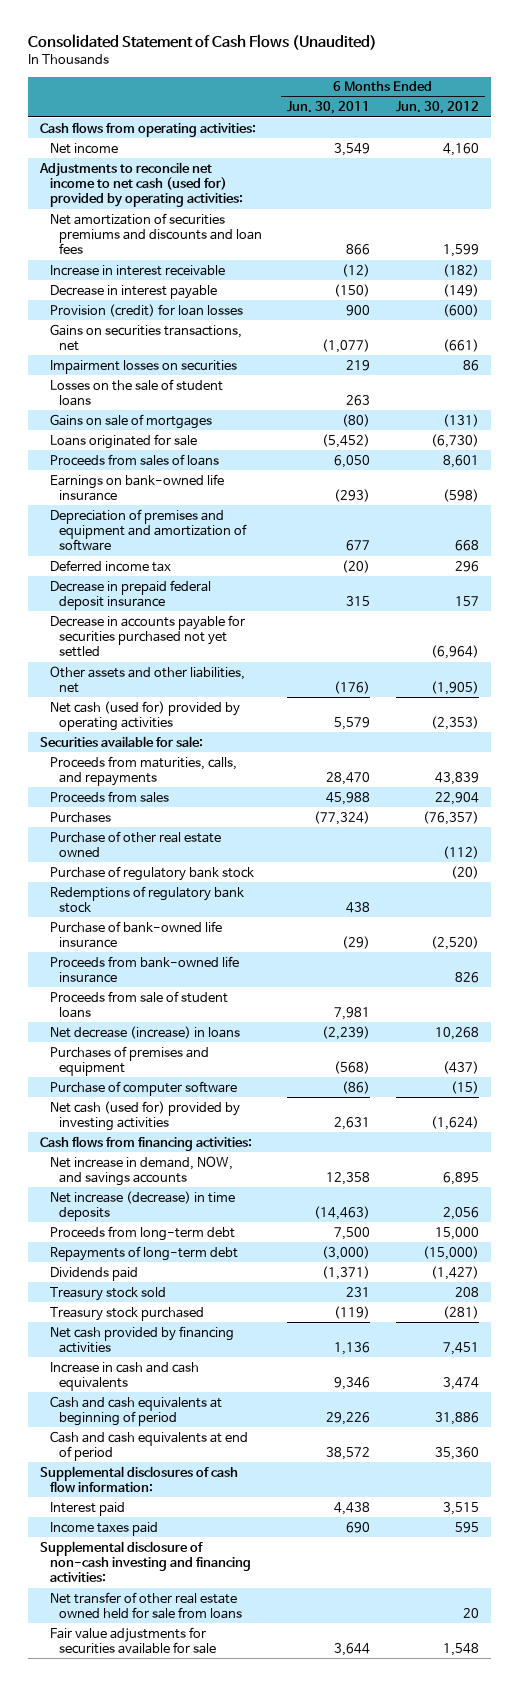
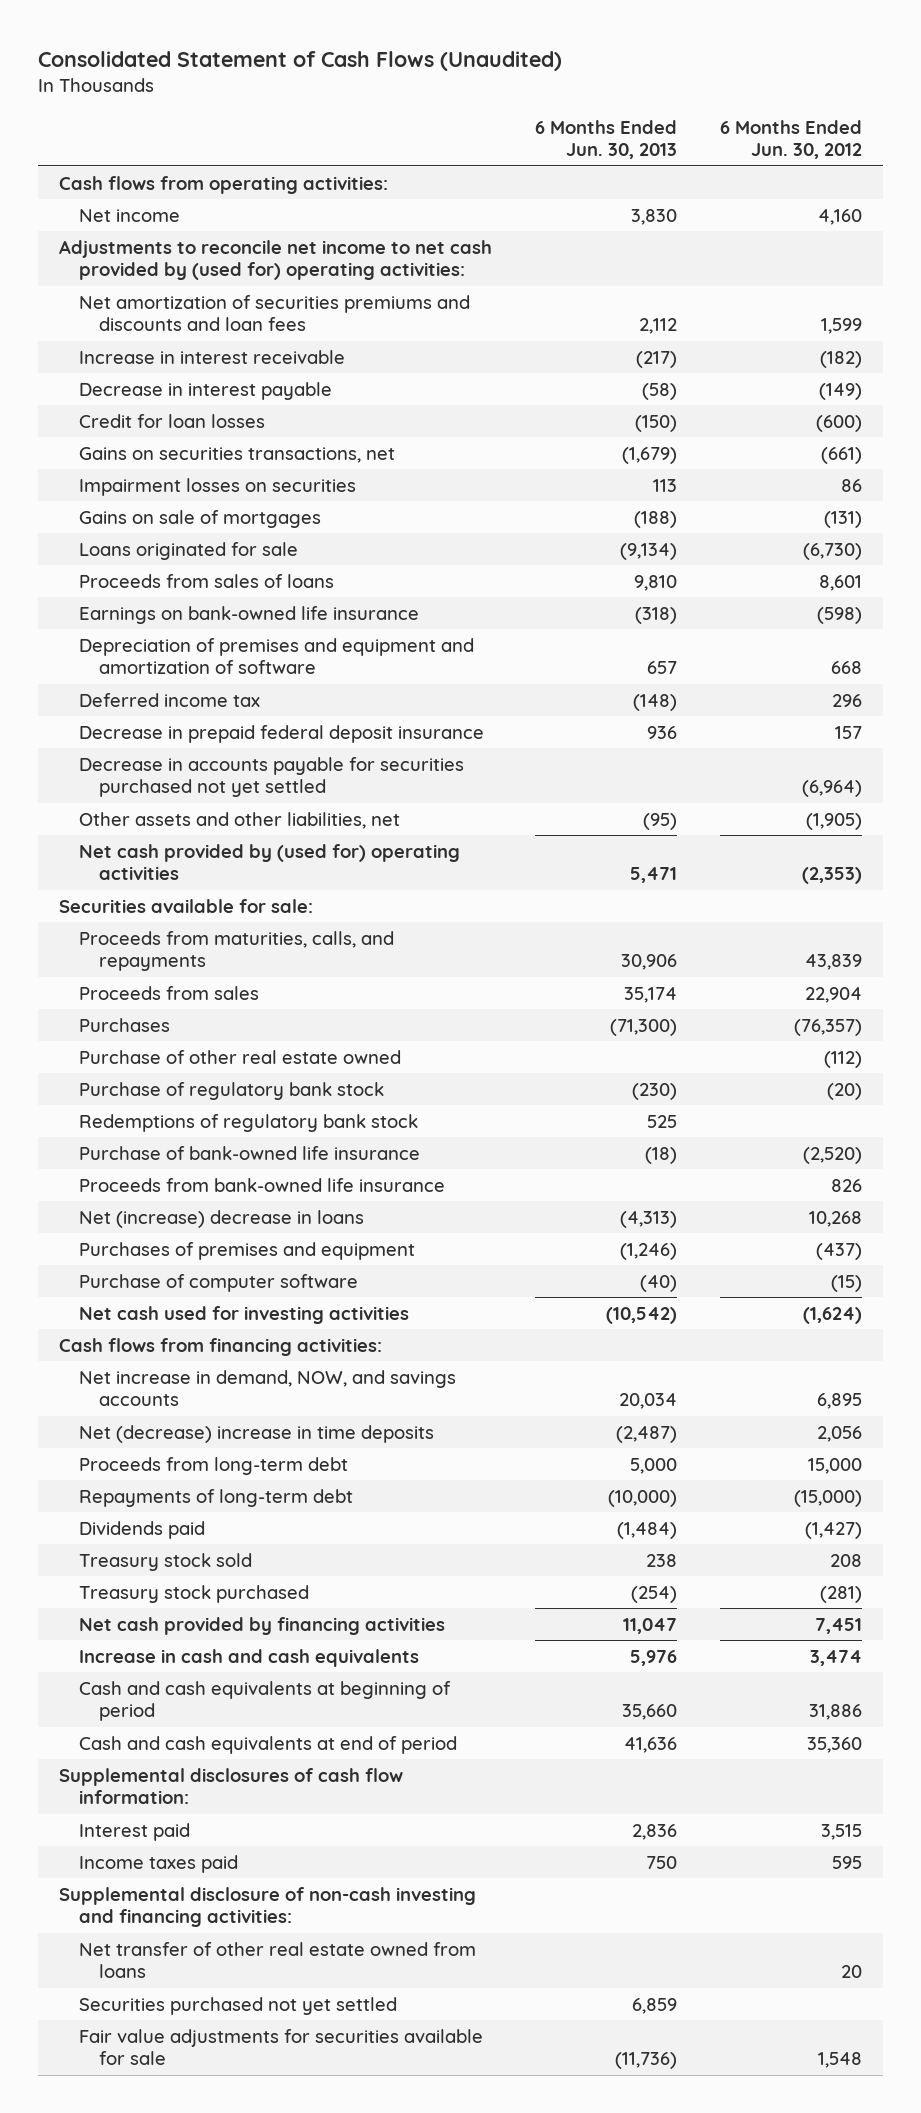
[287,101,371,115] Jun. 30, 2011 -> none
none -> [535,119,678,160] 6 Months Ended Jun. 30, 2013
[39,161,243,208] Adjustments to reconcile net income to net cash (used for) provided by operating activities: -> [59,239,493,281] Adjustments to reconcile net income to net cash provided by (used for) operating activities:
[49,303,243,317] Provision (credit) for loan losses -> [79,413,266,428] Credit for loan losses
[49,378,223,406] Losses on the sale of student loans -> none
[49,700,240,731] Net cash (used for) provided by operating activities -> [79,843,461,881] Net cash provided by (used for) operating activities
[49,990,228,1018] Proceeds from sale of student loans -> none
[49,1025,240,1039] Net decrease (increase) in loans -> [79,1209,365,1228] Net (increase) decrease in loans
[49,1100,240,1131] Net cash (used for) provided by investing activities -> [79,1305,410,1324] Net cash used for investing activities
[49,1190,235,1221] Net increase (decrease) in time deposits -> [79,1424,435,1443] Net (decrease) increase in time deposits
[49,1591,243,1619] Net transfer of other real estate owned held for sale from loans -> [79,1941,477,1979] Net transfer of other real estate owned from loans
none -> [79,1996,398,2015] Securities purchased not yet settled

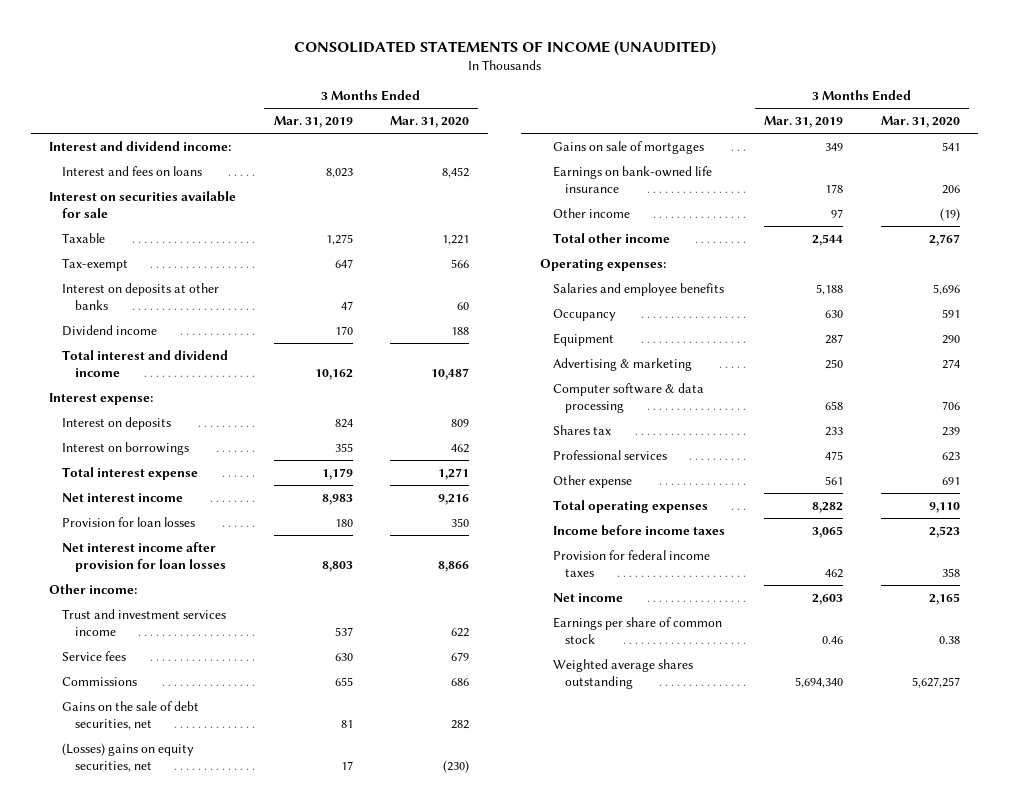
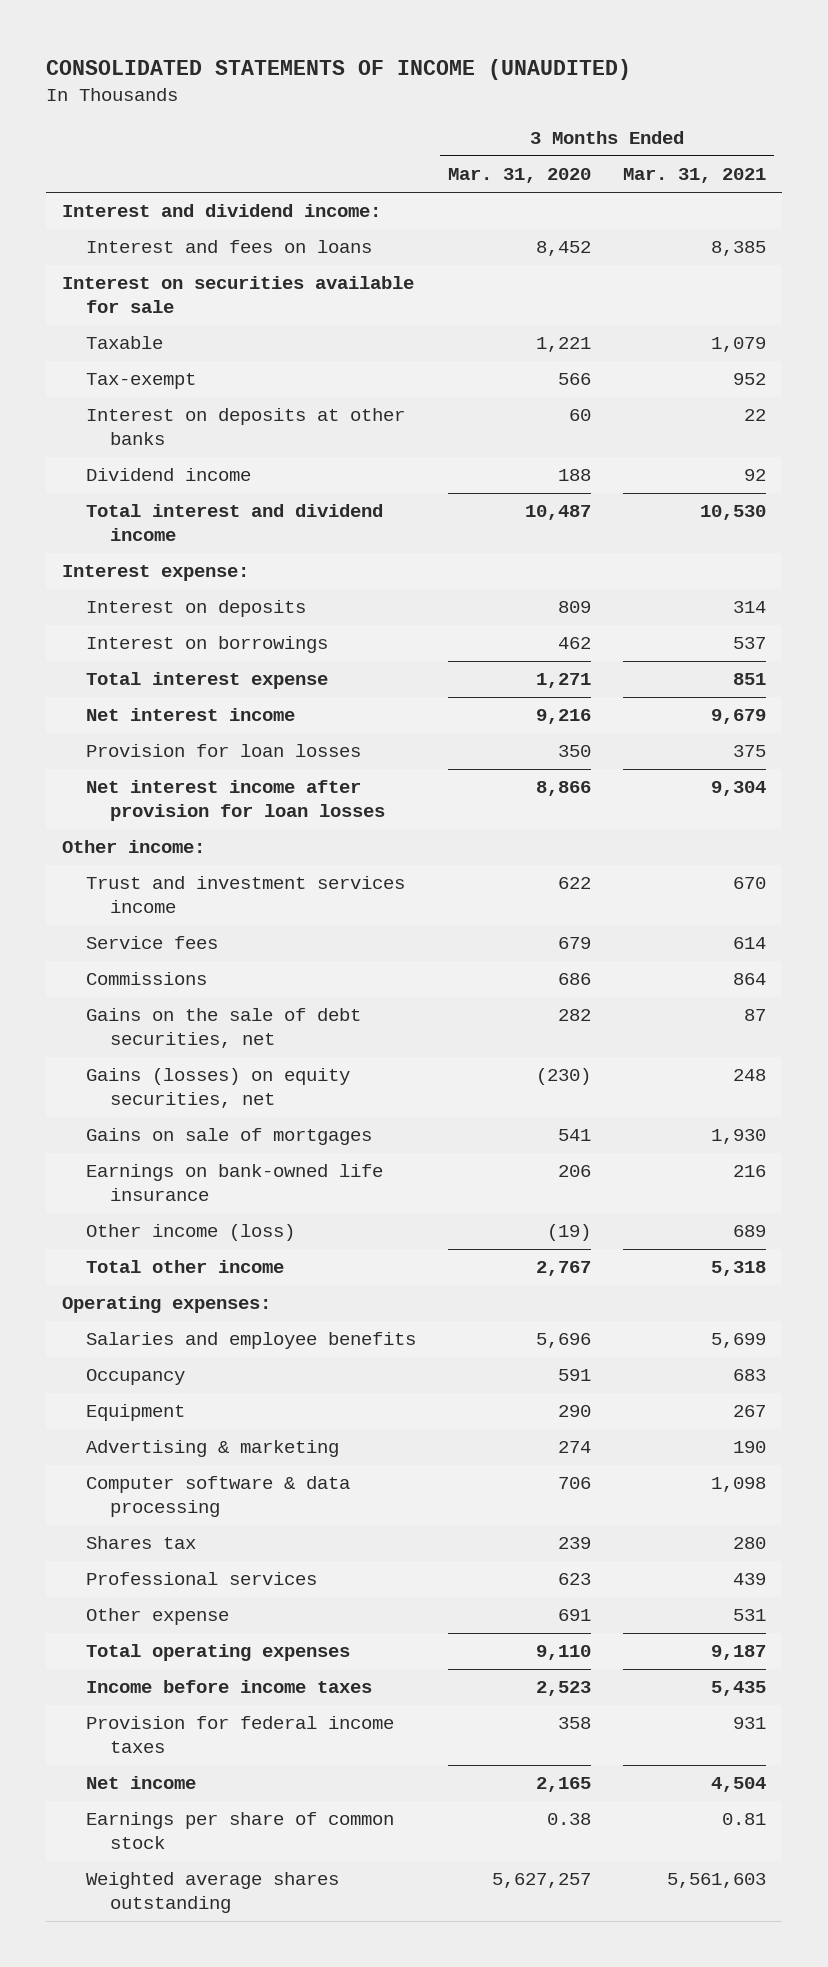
[273,116,353,129] Mar. 31, 2019 -> none
none -> [623,168,767,184] Mar. 31, 2021
[61,742,194,772] (Losses) gains on equity securities, net -> [86,1068,351,1108] Gains (losses) on equity securities, net
[552,207,630,218] Other income -> [86,1224,296,1242] Other income (loss)

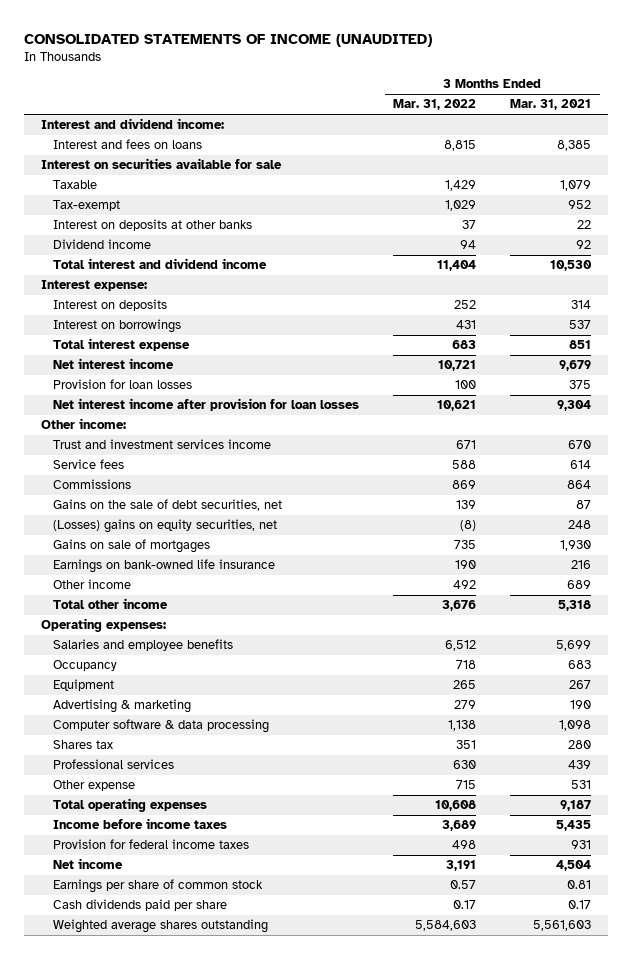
[448,168,592,184] Mar. 31, 2020 -> none
none -> [393,99,477,111] Mar. 31, 2022
[86,1068,351,1108] Gains (losses) on equity securities, net -> [52,519,277,534] (Losses) gains on equity securities, net
[86,1224,296,1242] Other income (loss) -> [52,579,131,590] Other income
none -> [52,899,227,912] Cash dividends paid per share

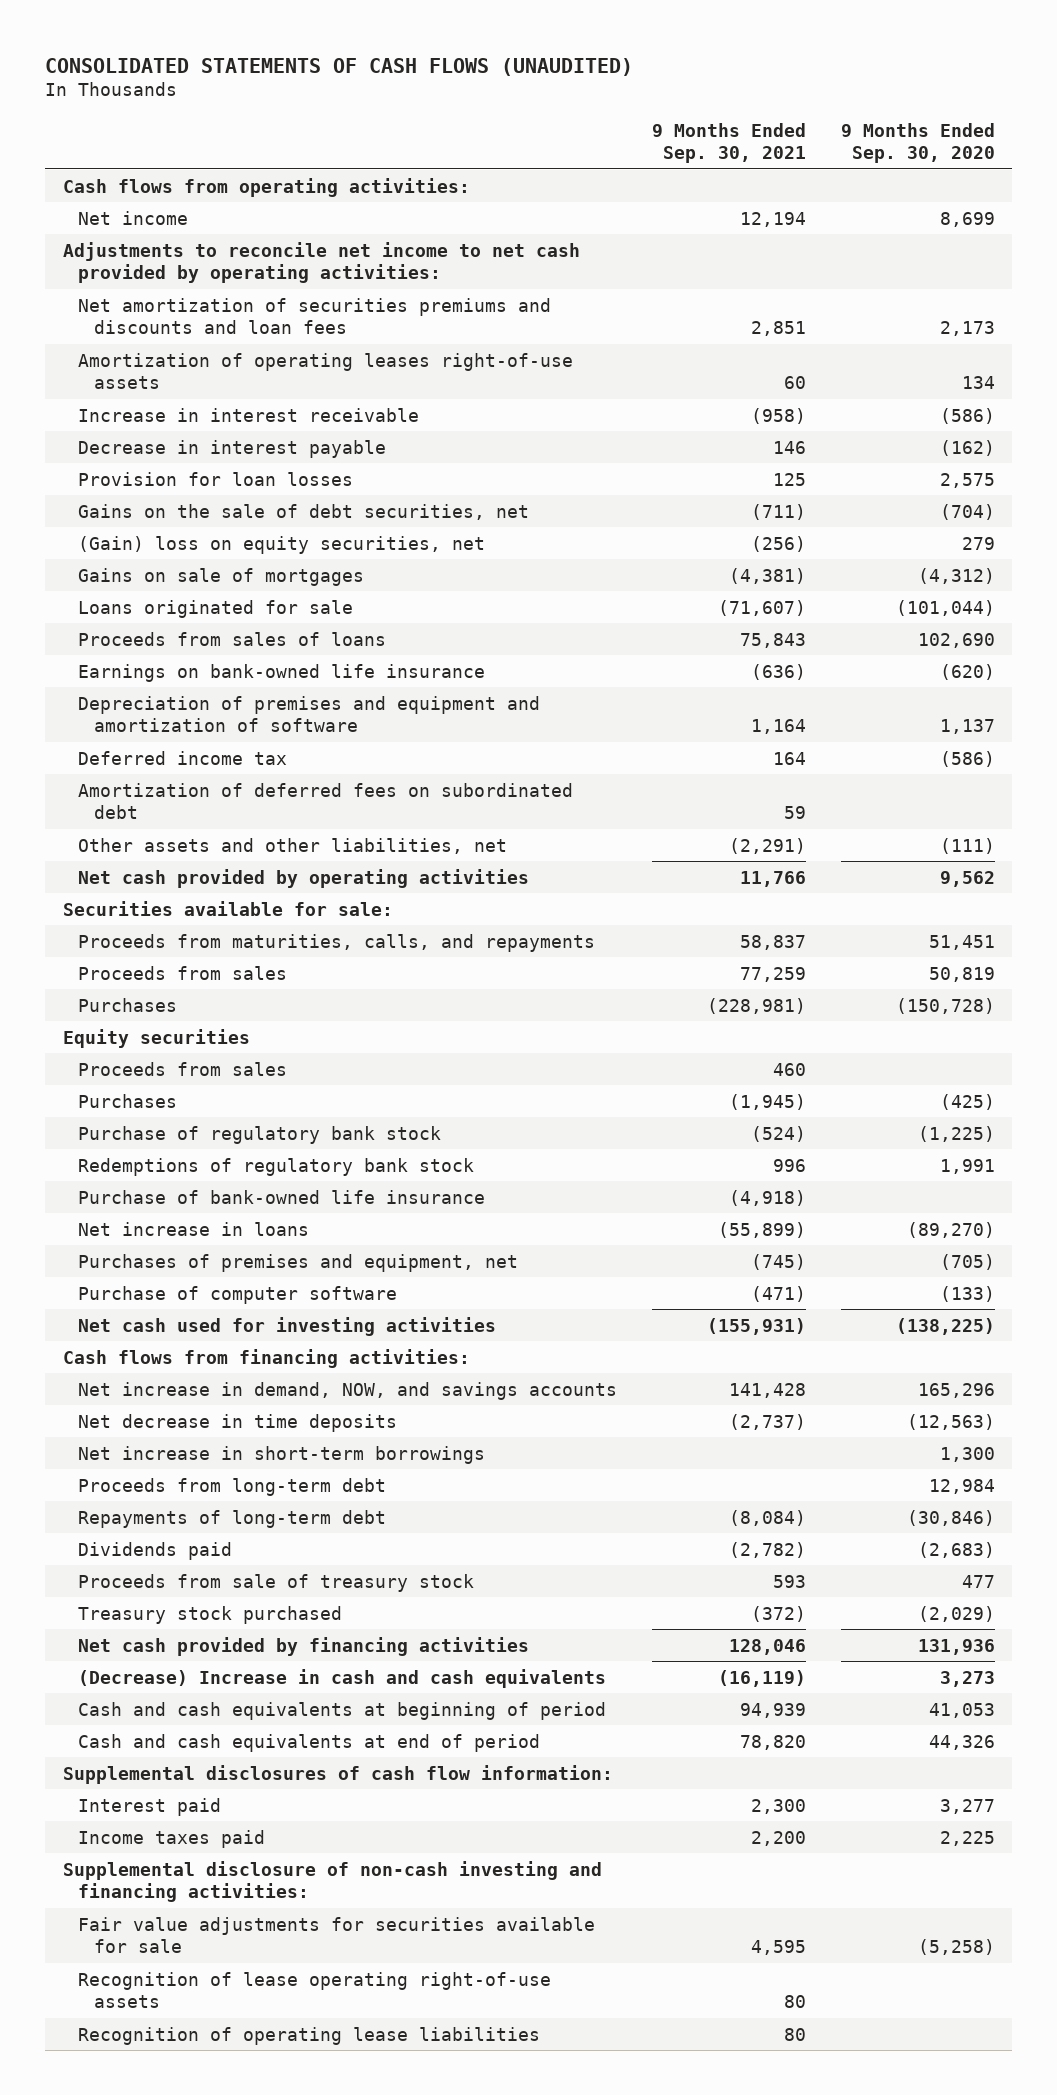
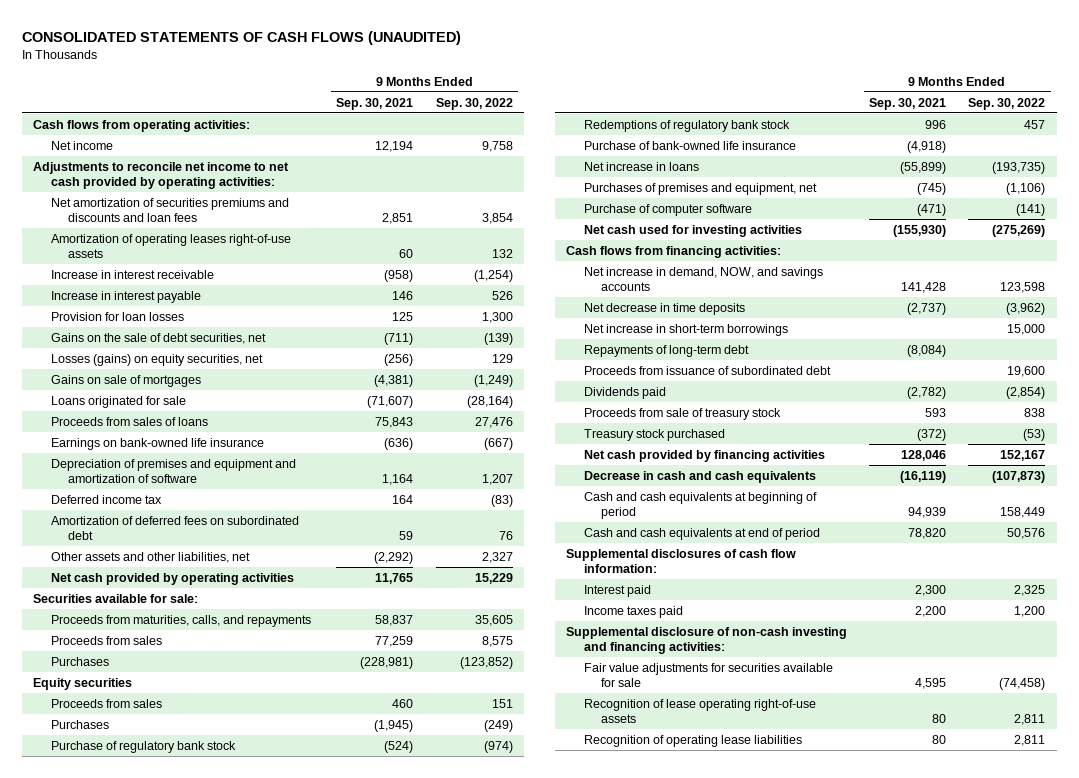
[840,122,995,164] 9 Months Ended Sep. 30, 2020 -> none
none -> [435,97,513,110] Sep. 30, 2022
[78,439,387,458] Decrease in interest payable -> [50,290,201,303] Increase in interest payable
[78,535,486,554] (Gain) loss on equity securities, net -> [50,353,263,366] Losses (gains) on equity securities, net
[728,837,806,854] (2,291) -> [374,551,414,564] (2,292)
[739,870,806,887] 11,766 -> [375,572,414,584] 11,765
[706,1317,806,1335] (155,931) -> [893,224,947,237] (155,930)
[78,1477,387,1496] Proceeds from long-term debt -> none
none -> [583,365,831,375] Proceeds from issuance of subordinated debt
[78,1668,607,1688] (Decrease) Increase in cash and cash equivalents -> [583,470,816,483] Decrease in cash and cash equivalents

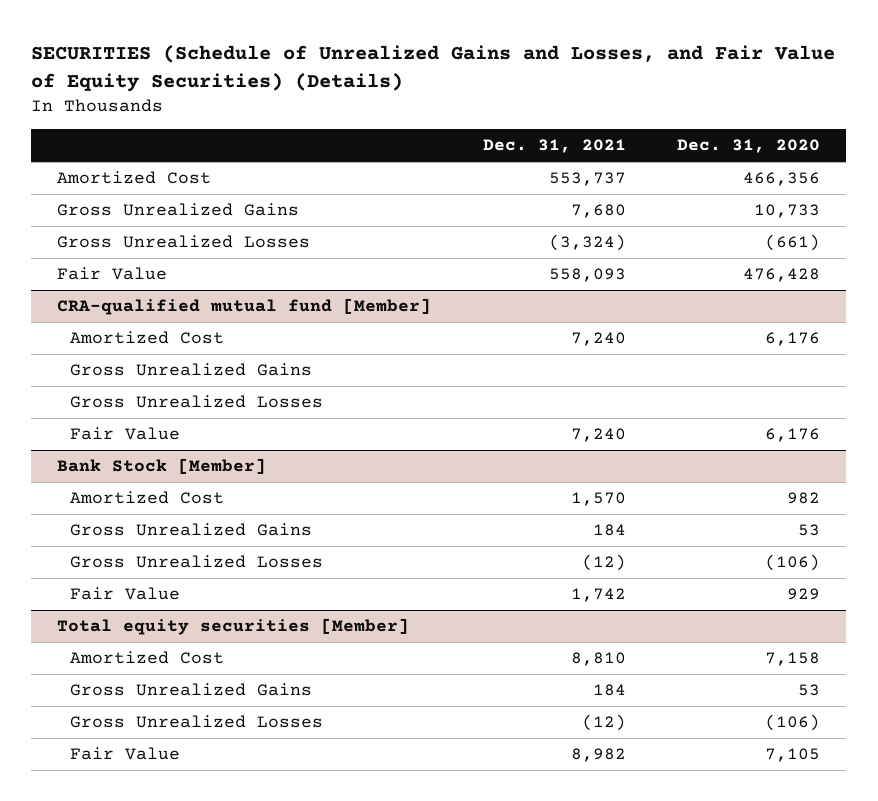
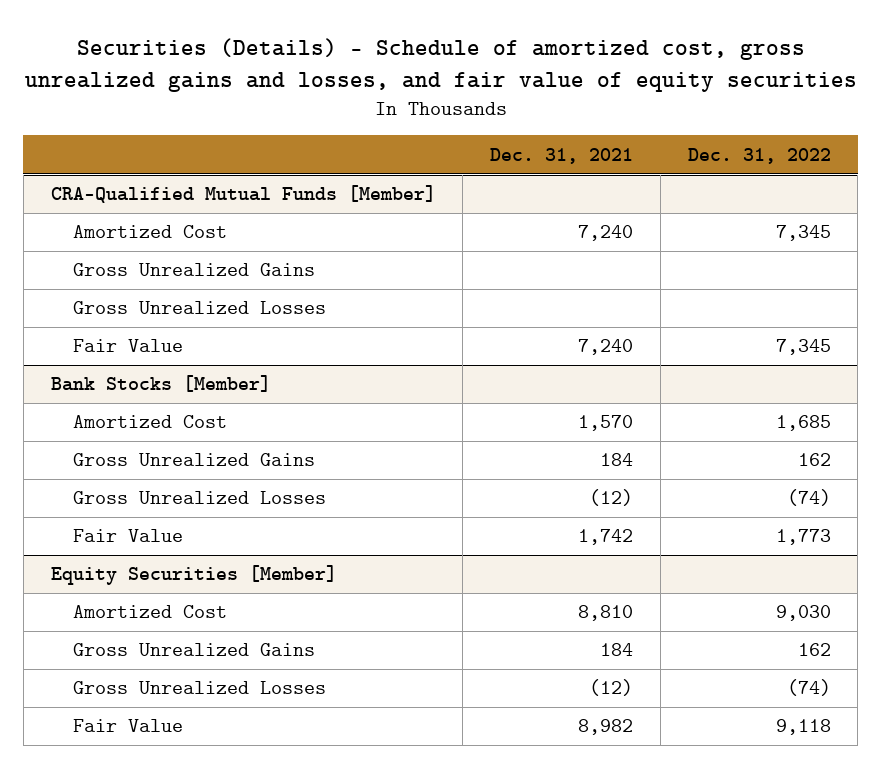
[31,45,836,92] SECURITIES (Schedule of Unrealized Gains and Losses, and Fair Value of Equity Securities) (Details) -> [24,38,857,93] Securities (Details) - Schedule of amortized cost, gross unrealized gains and losses, and fair value of equity securities
[677,139,821,154] Dec. 31, 2020 -> none
none -> [687,147,831,164] Dec. 31, 2022
[57,171,212,185] Amortized Cost -> none
[57,203,300,217] Gross Unrealized Gains -> none
[57,235,311,249] Gross Unrealized Losses -> none
[57,267,168,281] Fair Value -> none
[57,298,432,316] CRA-qualified mutual fund [Member] -> [50,185,436,204] CRA-Qualified Mutual Funds [Member]
[57,458,267,475] Bank Stock [Member] -> [50,375,271,393] Bank Stocks [Member]
[57,618,410,636] Total equity securities [Member] -> [50,565,337,586] Equity Securities [Member]

